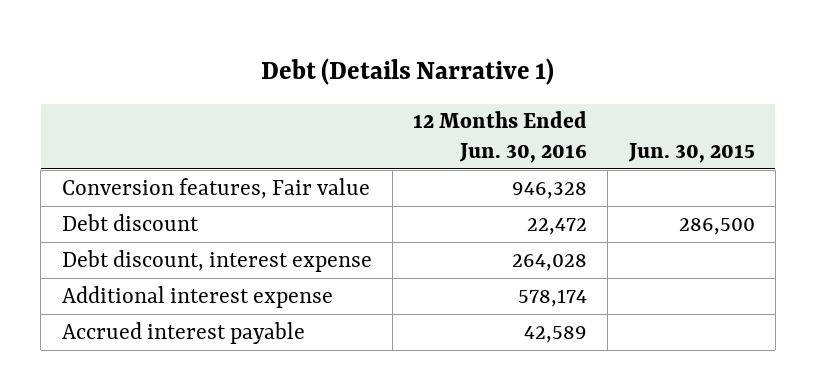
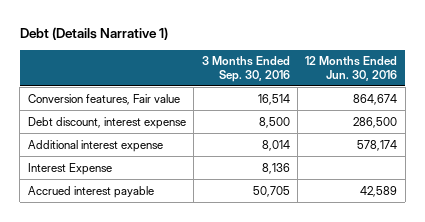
[627,142,755,163] Jun. 30, 2015 -> none
none -> [201,56,290,82] 3 Months Ended Sep. 30, 2016
[61,213,199,231] Debt discount -> none
[512,181,588,199] 946,328 -> [353,93,398,105] 864,674
[512,253,588,271] 264,028 -> [353,116,398,128] 286,500
none -> [27,162,112,175] Interest Expense

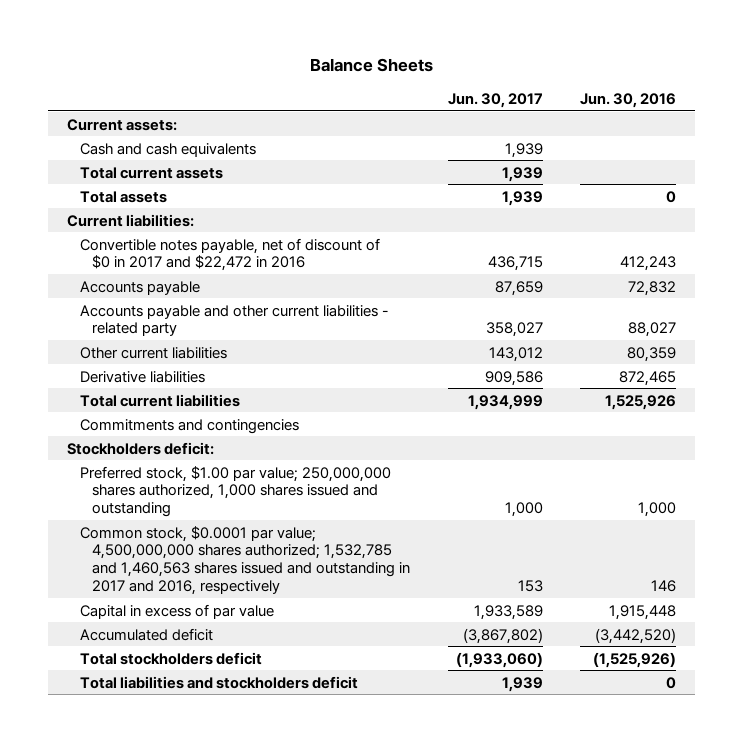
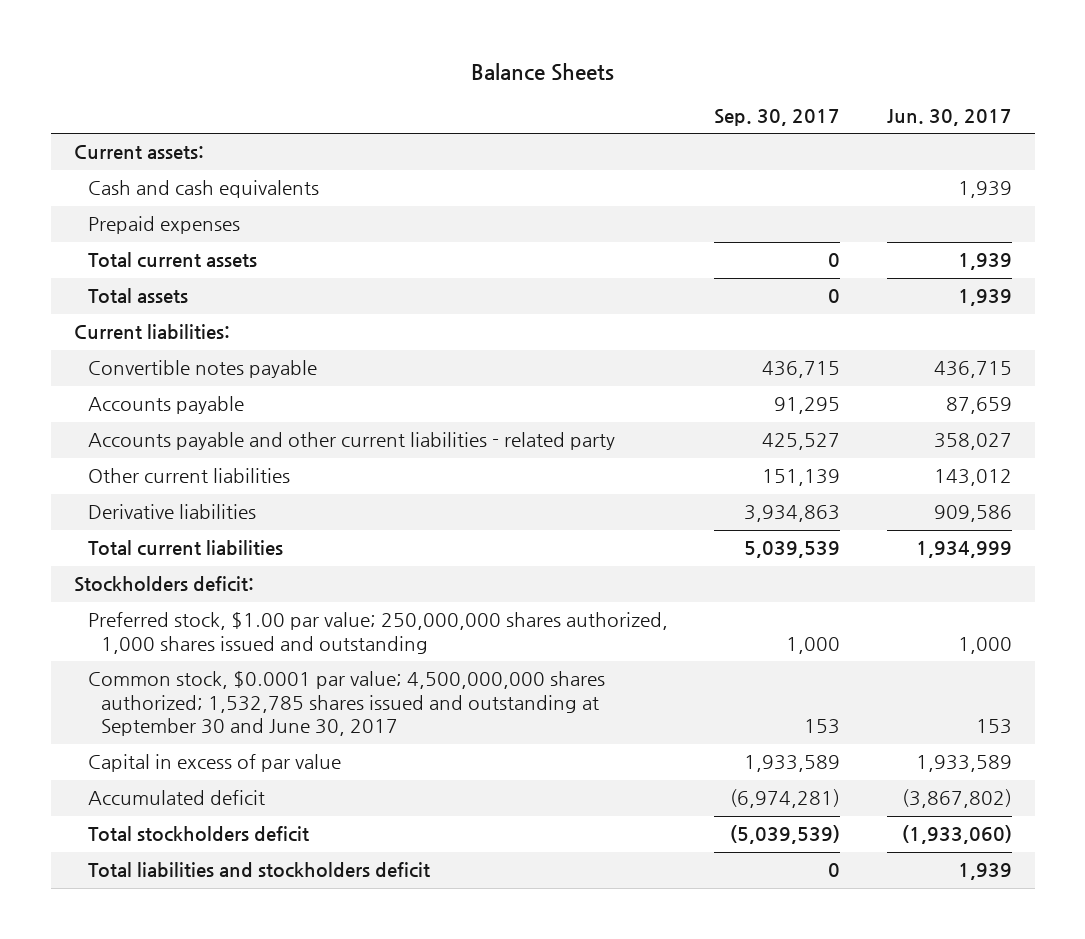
[580,92,677,108] Jun. 30, 2016 -> none
none -> [714,108,841,126] Sep. 30, 2017
none -> [87,216,240,235] Prepaid expenses
[79,237,380,272] Convertible notes payable, net of discount of $0 in 2017 and $22,472 in 2016 -> [87,360,317,379] Convertible notes payable
[79,418,299,434] Commitments and contingencies -> none
[79,525,411,596] Common stock, $0.0001 par value; 4,500,000,000 shares authorized; 1,532,785 and 1,460,563 shares issued and outstanding in 2017 and 2016, respectively -> [87,671,605,737] Common stock, $0.0001 par value; 4,500,000,000 shares authorized; 1,532,785 shares issued and outstanding at September 30 and June 30, 2017

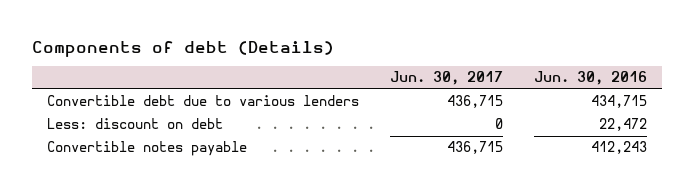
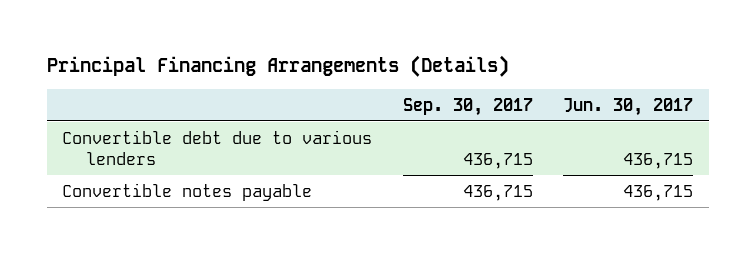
[31,40,334,57] Components of debt (Details) -> [46,55,509,78] Principal Financing Arrangements (Details)
[533,71,647,86] Jun. 30, 2016 -> none
none -> [402,97,533,116] Sep. 30, 2017
[47,118,224,130] Less: discount on debt -> none

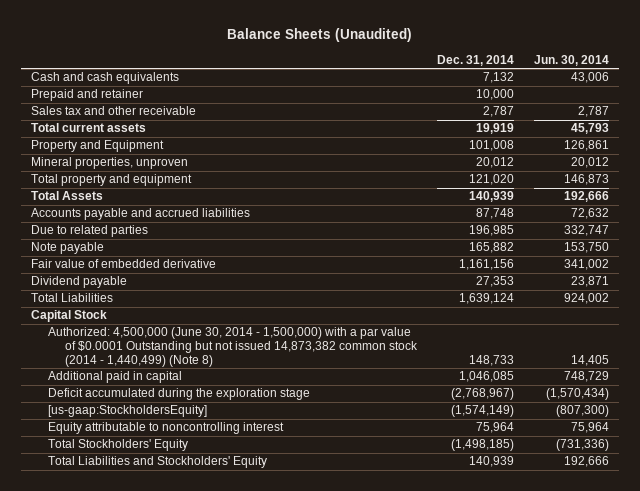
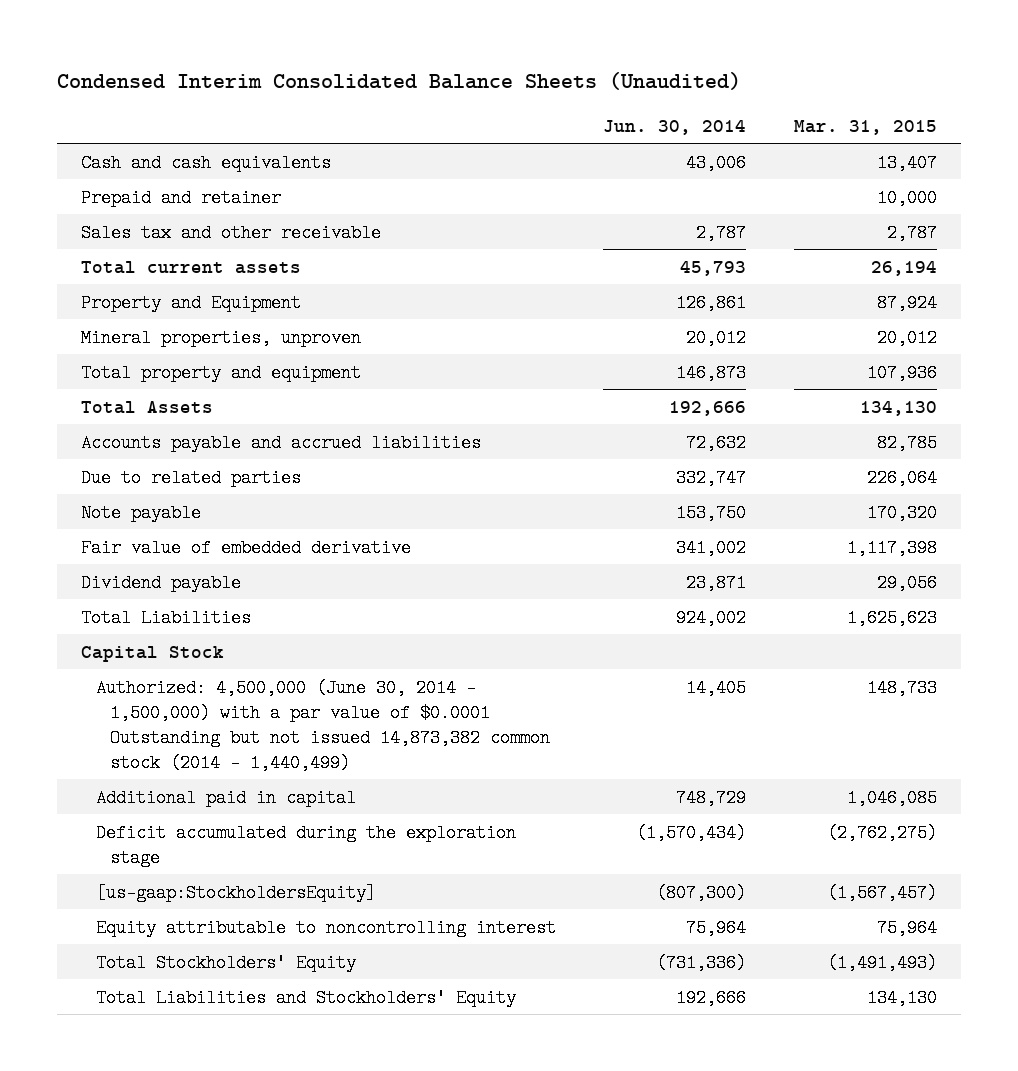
[227,28,413,43] Balance Sheets (Unaudited) -> [57,72,742,91] Condensed Interim Consolidated Balance Sheets (Unaudited)
[437,54,515,66] Dec. 31, 2014 -> none
none -> [793,119,937,135] Mar. 31, 2015
[48,327,419,368] Authorized: 4,500,000 (June 30, 2014 - 1,500,000) with a par value of $0.0001 Outstanding but not issued 14,873,382 common stock (2014 - 1,440,499) (Note 8) -> [95,678,551,772] Authorized: 4,500,000 (June 30, 2014 - 1,500,000) with a par value of $0.0001 Outstanding but not issued 14,873,382 common stock (2014 - 1,440,499)

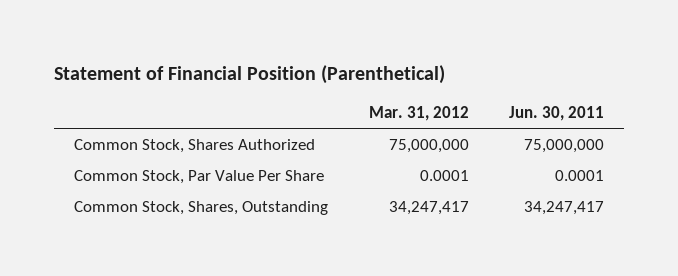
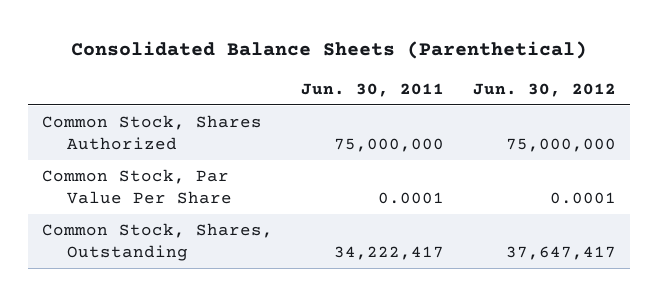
[54,65,446,85] Statement of Financial Position (Parenthetical) -> [70,40,587,59] Consolidated Balance Sheets (Parenthetical)
[368,106,469,122] Mar. 31, 2012 -> none
none -> [472,82,616,97] Jun. 30, 2012
[523,200,604,215] 34,247,417 -> [334,245,445,260] 34,222,417

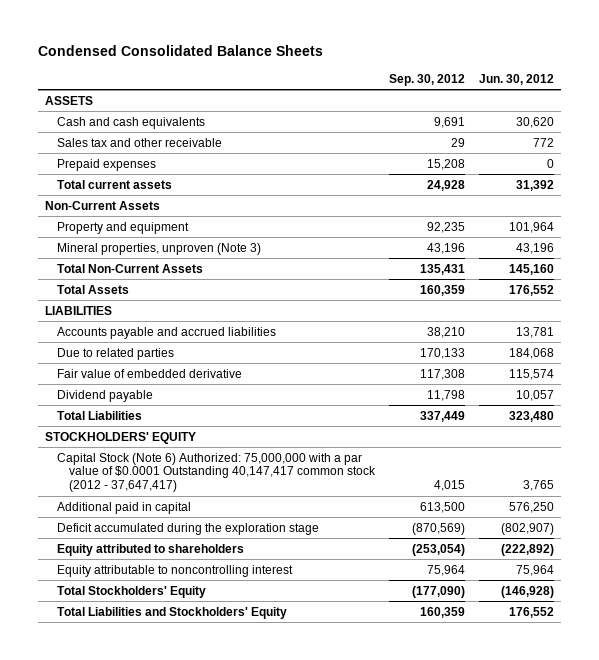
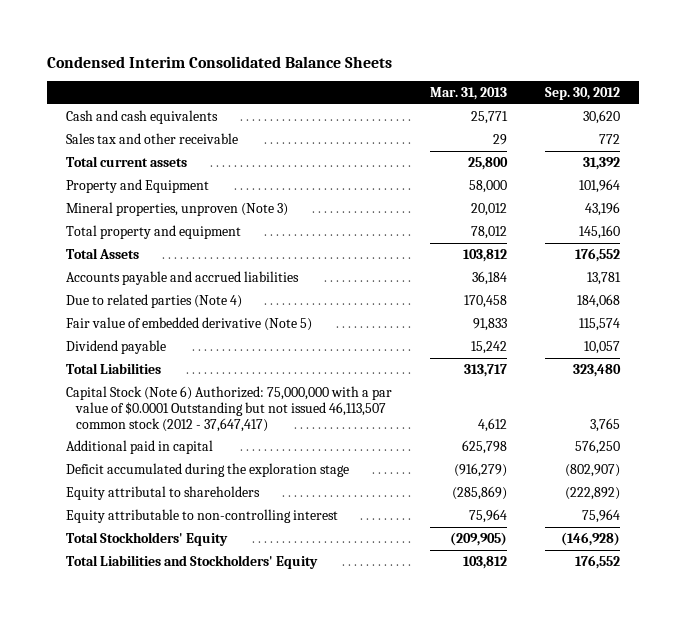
[37,45,323,57] Condensed Consolidated Balance Sheets -> [46,55,392,68] Condensed Interim Consolidated Balance Sheets
[478,73,554,85] Jun. 30, 2012 -> none
none -> [429,87,507,101] Mar. 31, 2013
[44,95,93,105] ASSETS -> none
[56,158,156,171] Prepaid expenses -> none
[44,200,160,210] Non-Current Assets -> none
[434,116,466,128] 9,691 -> [583,109,621,124] 30,620
[451,137,466,147] 29 -> [599,133,621,144] 772
[427,179,466,191] 24,928 -> [583,156,621,170] 31,392
[56,221,189,234] Property and equipment -> [65,178,209,193] Property and Equipment
[427,221,466,233] 92,235 -> [579,178,621,193] 101,964
[56,263,203,273] Total Non-Current Assets -> none
[44,305,112,315] LIABILITIES -> none
[44,431,196,444] STOCKHOLDERS' EQUITY -> none
none -> [65,224,241,239] Total property and equipment
[420,284,466,296] 160,359 -> [575,247,621,262] 176,552
[427,326,466,338] 38,210 -> [587,271,622,285] 13,781
[56,347,174,360] Due to related parties -> [65,293,242,308] Due to related parties (Note 4)
[420,347,466,359] 170,133 -> [577,293,621,308] 184,068
[56,368,242,378] Fair value of embedded derivative -> [65,316,312,331] Fair value of embedded derivative (Note 5)
[420,368,466,380] 117,308 -> [579,317,621,331] 115,574
[427,389,466,401] 11,798 -> [584,340,621,354] 10,057
[420,410,466,422] 337,449 -> [573,363,622,377] 323,480
[56,452,377,493] Capital Stock (Note 6) Authorized: 75,000,000 with a par value of $0.0001 Outstanding 40,147,417 common stock (2012 - 37,647,417) -> [65,385,392,432] Capital Stock (Note 6) Authorized: 75,000,000 with a par value of $0.0001 Outstanding but not issued 46,113,507 common stock (2012 - 37,647,417)
[434,480,466,492] 4,015 -> [590,417,621,432] 3,765
[420,501,466,513] 613,500 -> [575,439,621,454] 576,250
[412,522,466,535] (870,569) -> [565,463,621,477] (802,907)
[56,543,244,556] Equity attributed to shareholders -> [65,485,260,500] Equity attributal to shareholders
[412,543,466,556] (253,054) -> [565,486,621,500] (222,892)
[56,564,293,577] Equity attributable to noncontrolling interest -> [65,508,338,523] Equity attributable to non-controlling interest
[412,585,466,598] (177,090) -> [561,531,621,546] (146,928)
[420,606,466,618] 160,359 -> [575,554,621,569] 176,552

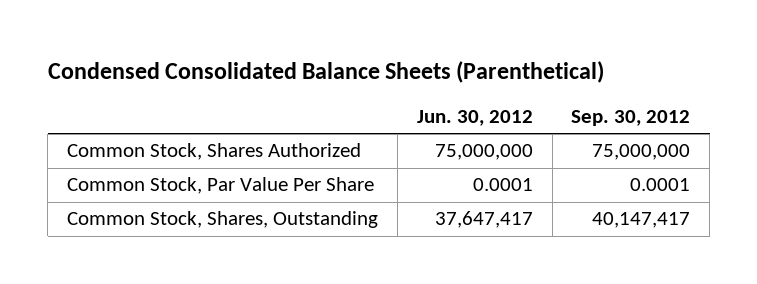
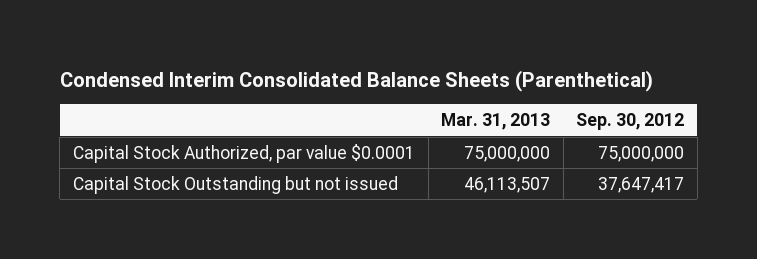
[47,61,604,84] Condensed Consolidated Balance Sheets (Parenthetical) -> [59,70,653,93] Condensed Interim Consolidated Balance Sheets (Parenthetical)
[416,110,533,127] Jun. 30, 2012 -> none
none -> [441,113,551,131] Mar. 31, 2013
[67,177,375,195] Common Stock, Par Value Per Share -> none
[67,143,362,161] Common Stock, Shares Authorized -> [72,143,415,163] Capital Stock Authorized, par value $0.0001
[67,211,379,229] Common Stock, Shares, Outstanding -> [72,175,398,194] Capital Stock Outstanding but not issued
[592,212,691,229] 40,147,417 -> [598,176,685,193] 37,647,417

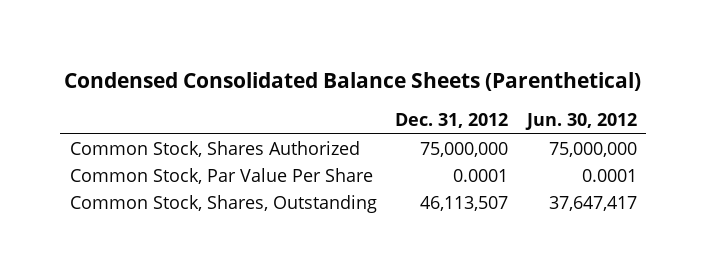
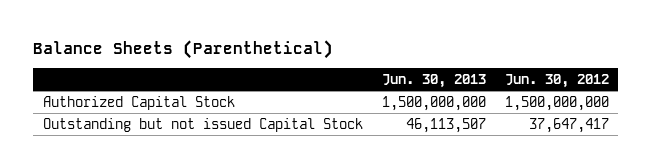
[64,72,642,92] Condensed Consolidated Balance Sheets (Parenthetical) -> [33,40,334,60] Balance Sheets (Parenthetical)
[395,113,509,129] Dec. 31, 2012 -> none
none -> [381,73,486,88] Jun. 30, 2013
[69,167,373,184] Common Stock, Par Value Per Share -> none
[69,140,360,157] Common Stock, Shares Authorized -> [42,95,235,110] Authorized Capital Stock
[548,141,637,157] 75,000,000 -> [504,95,609,111] 1,500,000,000
[69,194,377,213] Common Stock, Shares, Outstanding -> [42,117,363,132] Outstanding but not issued Capital Stock

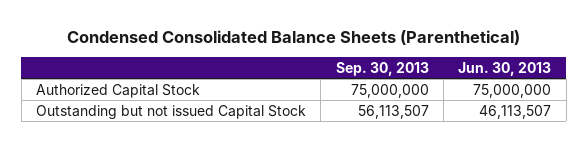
[33,40,334,60] Balance Sheets (Parenthetical) -> [66,30,520,46] Condensed Consolidated Balance Sheets (Parenthetical)
[504,73,609,88] Jun. 30, 2012 -> none
none -> [335,61,429,76] Sep. 30, 2013
[381,95,486,111] 1,500,000,000 -> [473,83,552,98] 75,000,000

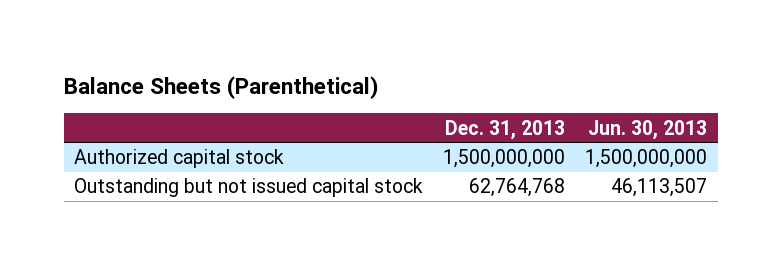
[66,30,520,46] Condensed Consolidated Balance Sheets (Parenthetical) -> [63,75,378,99] Balance Sheets (Parenthetical)
[335,61,429,76] Sep. 30, 2013 -> none
none -> [445,119,566,140] Dec. 31, 2013
[36,83,201,98] Authorized Capital Stock -> [73,149,284,169] Authorized capital stock
[473,83,552,98] 75,000,000 -> [585,149,708,169] 1,500,000,000
[36,104,307,119] Outstanding but not issued Capital Stock -> [73,178,423,198] Outstanding but not issued capital stock

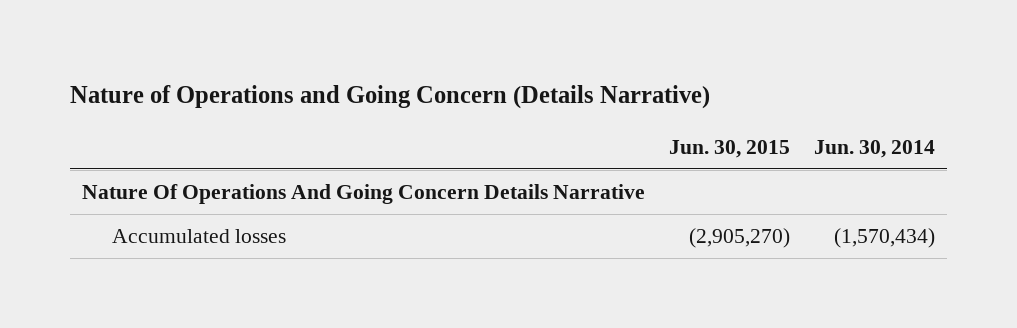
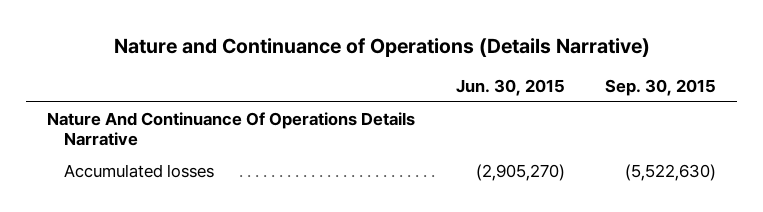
[69,85,710,110] Nature of Operations and Going Concern (Details Narrative) -> [113,38,650,58] Nature and Continuance of Operations (Details Narrative)
[814,139,936,158] Jun. 30, 2014 -> none
none -> [605,79,717,97] Sep. 30, 2015
[81,184,645,205] Nature Of Operations And Going Concern Details Narrative -> [46,111,415,147] Nature And Continuance Of Operations Details Narrative

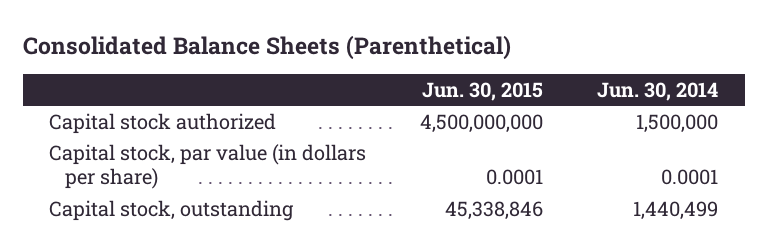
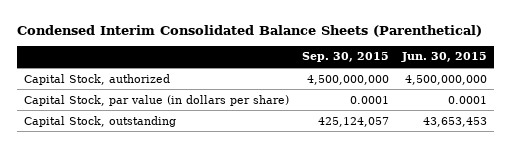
[22,34,511,60] Consolidated Balance Sheets (Parenthetical) -> [17,24,483,37] Condensed Interim Consolidated Balance Sheets (Parenthetical)
[596,81,718,101] Jun. 30, 2014 -> none
none -> [302,52,390,63] Sep. 30, 2015
[49,112,277,134] Capital stock authorized -> [23,73,170,85] Capital Stock, authorized
[49,143,367,190] Capital stock, par value (in dollars per share) -> [23,94,289,106] Capital Stock, par value (in dollars per share)
[49,199,295,221] Capital stock, outstanding -> [23,115,176,127] Capital Stock, outstanding
[445,200,544,220] 45,338,846 -> [423,116,488,127] 43,653,453

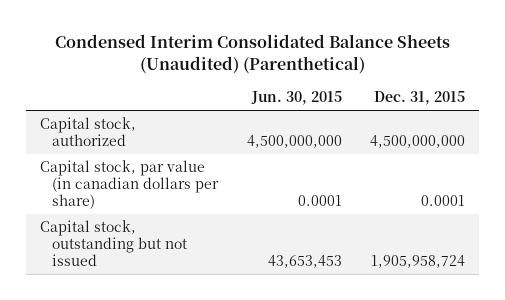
[17,24,483,37] Condensed Interim Consolidated Balance Sheets (Parenthetical) -> [54,34,450,74] Condensed Interim Consolidated Balance Sheets (Unaudited) (Parenthetical)
[302,52,390,63] Sep. 30, 2015 -> none
none -> [373,91,465,106] Dec. 31, 2015
[23,73,170,85] Capital Stock, authorized -> [40,117,137,147] Capital stock, authorized
[23,94,289,106] Capital Stock, par value (in dollars per share) -> [40,160,220,210] Capital stock, par value (in canadian dollars per share)
[23,115,176,127] Capital Stock, outstanding -> [40,220,188,267] Capital stock, outstanding but not issued

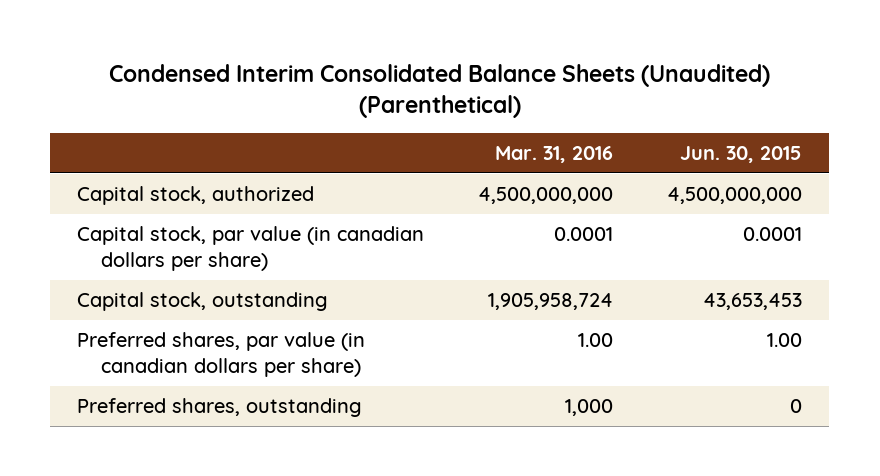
[373,91,465,106] Dec. 31, 2015 -> none
none -> [495,145,614,163] Mar. 31, 2016
[40,220,188,267] Capital stock, outstanding but not issued -> [77,291,329,311] Capital stock, outstanding
none -> [77,331,366,377] Preferred shares, par value (in canadian dollars per share)
none -> [77,397,363,417] Preferred shares, outstanding

